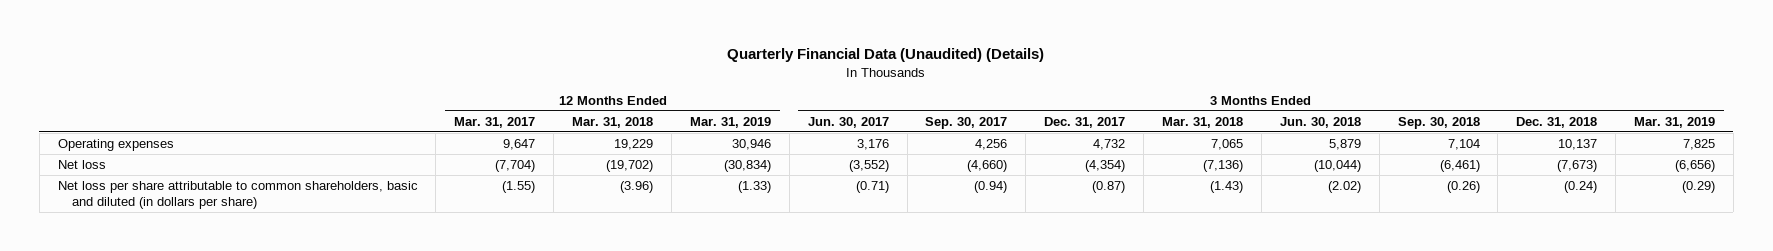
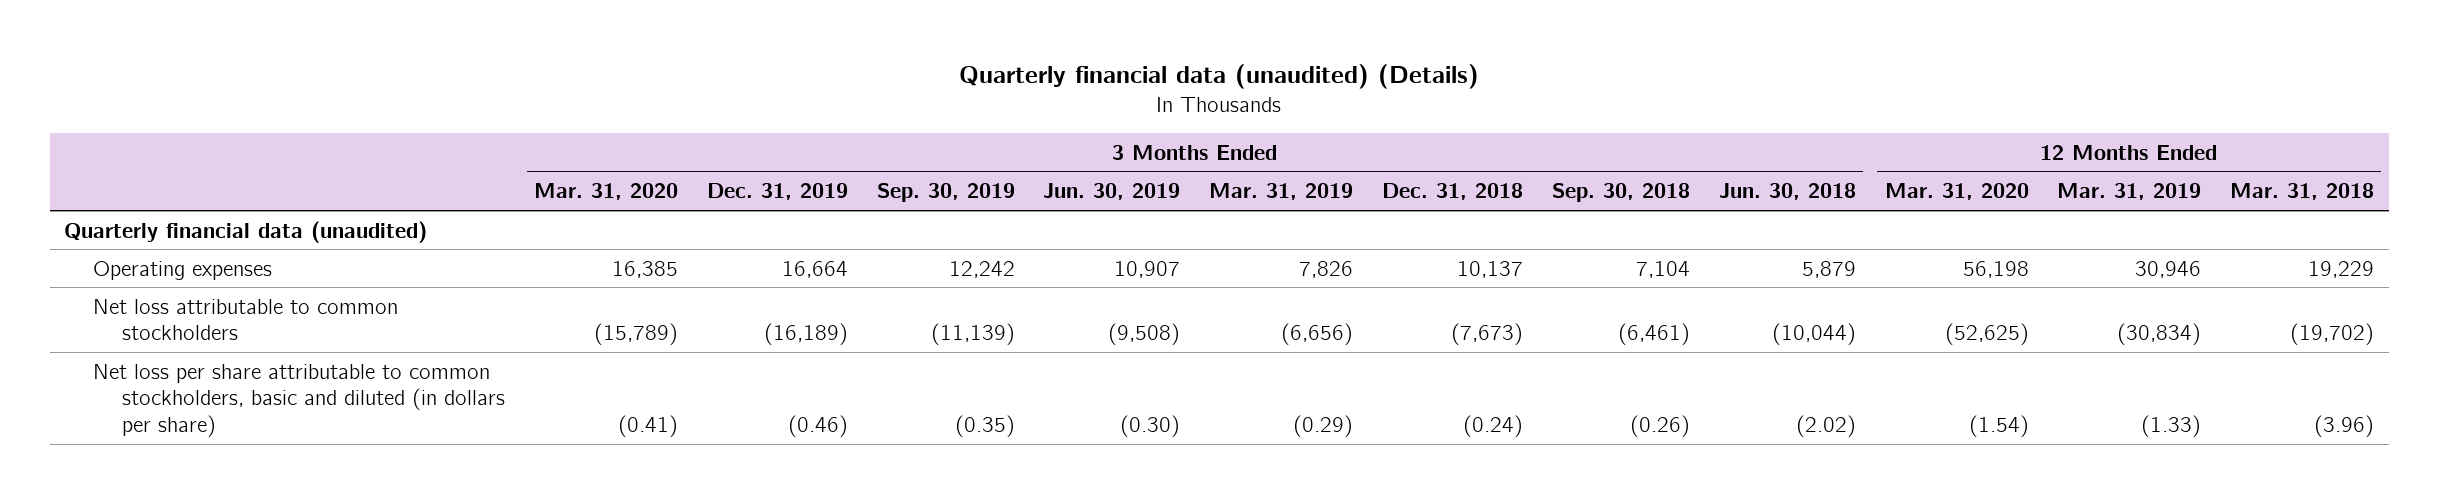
[727,48,1045,63] Quarterly Financial Data (Unaudited) (Details) -> [959,63,1480,89] Quarterly financial data (unaudited) (Details)
[454,116,536,128] Mar. 31, 2017 -> none
[807,116,889,128] Jun. 30, 2017 -> none
[925,116,1008,129] Sep. 30, 2017 -> none
[1044,116,1126,128] Dec. 31, 2017 -> none
[1161,116,1243,128] Mar. 31, 2018 -> none
none -> [534,183,679,201] Mar. 31, 2020
none -> [706,183,848,201] Dec. 31, 2019
none -> [876,183,1015,203] Sep. 30, 2019
none -> [1043,183,1181,201] Jun. 30, 2019
none -> [1884,183,2029,201] Mar. 31, 2020
none -> [64,220,428,243] Quarterly financial data (unaudited)
[1683,138,1716,150] 7,825 -> [1299,260,1354,278] 7,826
[57,159,106,169] Net loss -> [93,298,399,341] Net loss attributable to common stockholders
[57,180,418,210] Net loss per share attributable to common shareholders, basic and diluted (in dollars per share) -> [93,363,506,437] Net loss per share attributable to common stockholders, basic and diluted (in dollars per share)

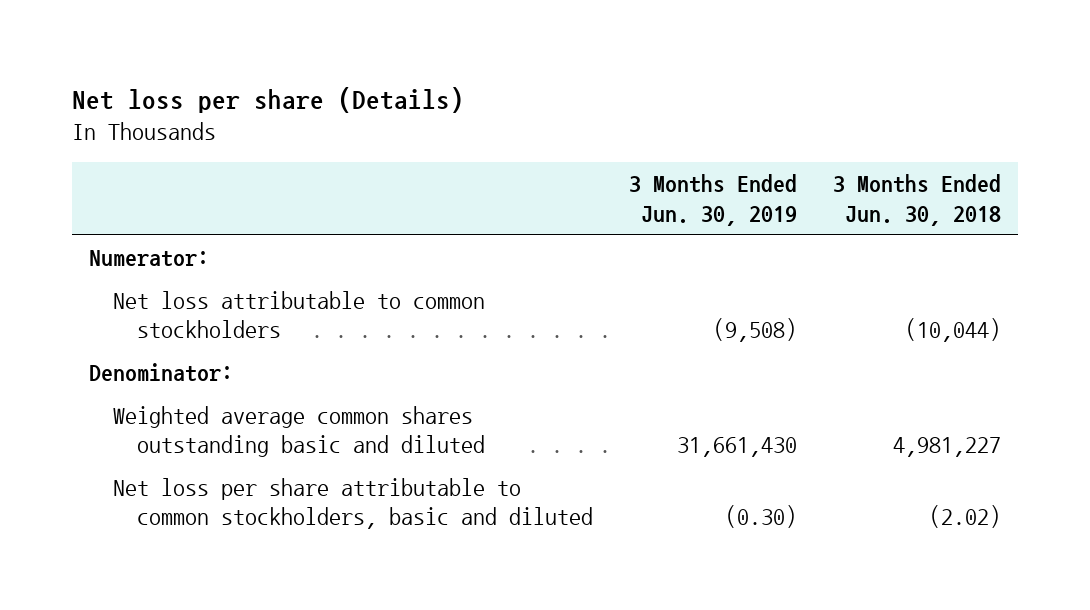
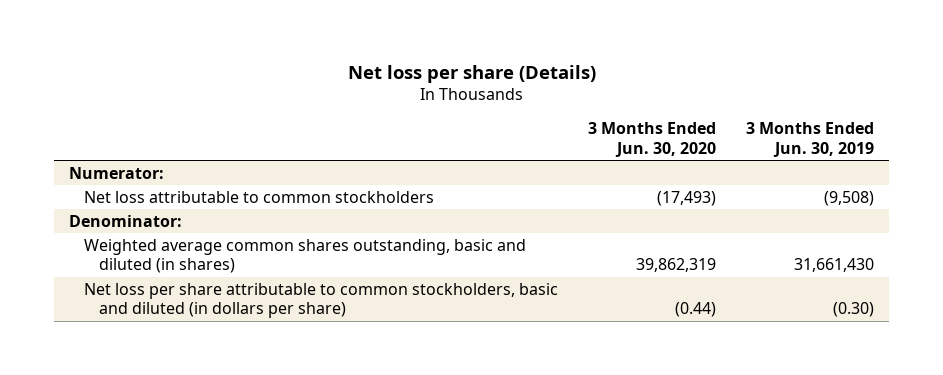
[832,174,1001,226] 3 Months Ended Jun. 30, 2018 -> none
none -> [588,122,717,157] 3 Months Ended Jun. 30, 2020
[113,405,486,458] Weighted average common shares outstanding basic and diluted -> [83,238,526,274] Weighted average common shares outstanding, basic and diluted (in shares)
[113,477,594,530] Net loss per share attributable to common stockholders, basic and diluted -> [83,282,558,319] Net loss per share attributable to common stockholders, basic and diluted (in dollars per share)

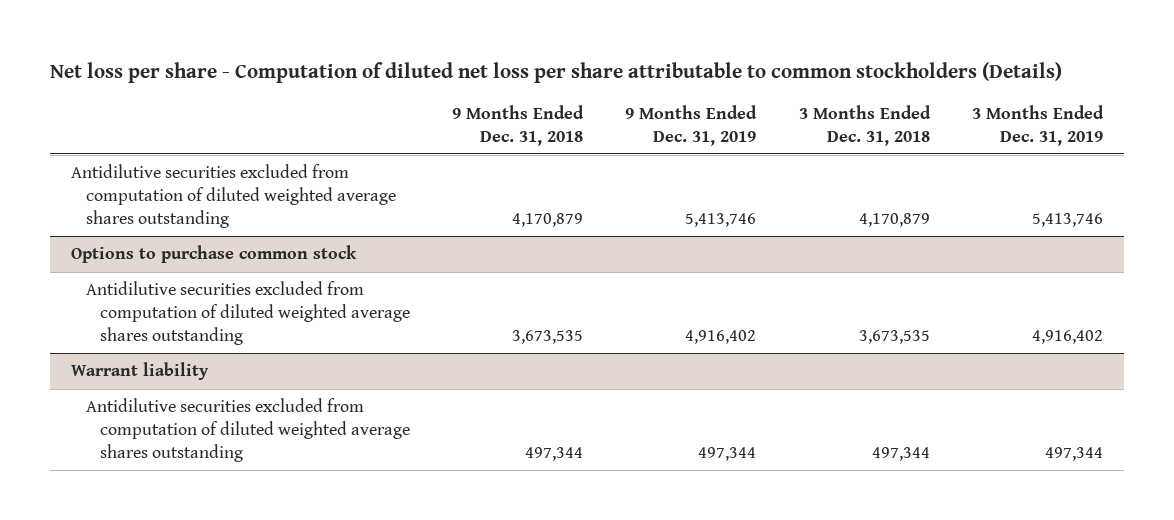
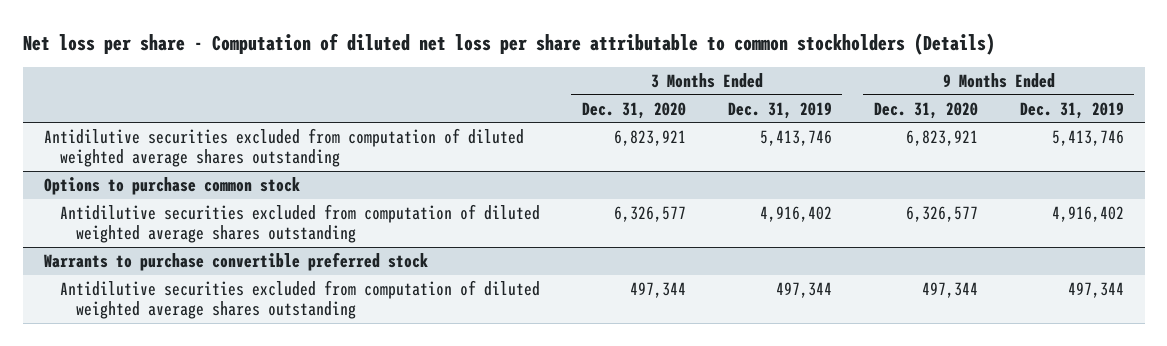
[452,104,585,146] 9 Months Ended Dec. 31, 2018 -> none
[798,104,931,146] 3 Months Ended Dec. 31, 2018 -> none
none -> [581,101,686,119] Dec. 31, 2020
none -> [873,101,978,119] Dec. 31, 2020
[71,362,210,381] Warrant liability -> [43,251,428,271] Warrants to purchase convertible preferred stock

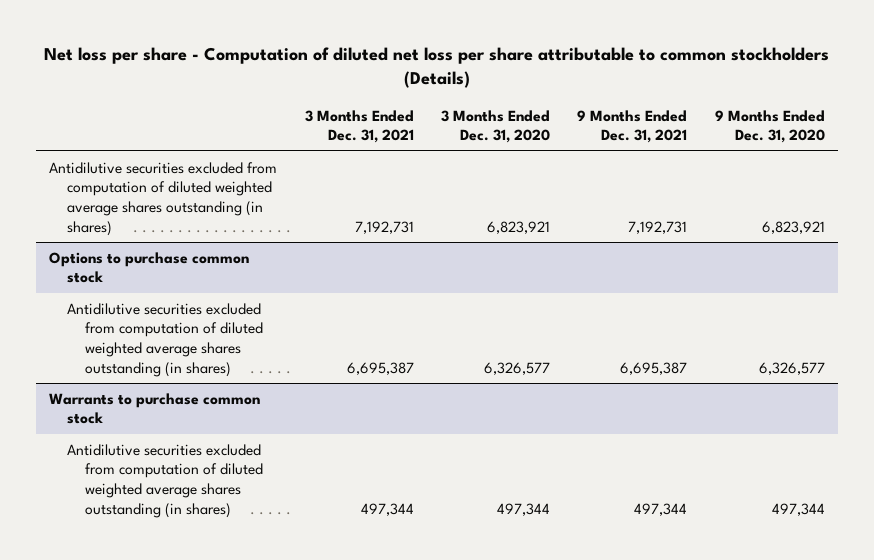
[727,101,832,119] Dec. 31, 2019 -> none
[1019,101,1124,119] Dec. 31, 2019 -> none
none -> [304,109,414,144] 3 Months Ended Dec. 31, 2021
none -> [577,109,688,144] 9 Months Ended Dec. 31, 2021
[43,127,524,168] Antidilutive securities excluded from computation of diluted weighted average shares outstanding -> [49,161,278,236] Antidilutive securities excluded from computation of diluted weighted average shares outstanding (in shares)
[59,203,540,244] Antidilutive securities excluded from computation of diluted weighted average shares outstanding -> [66,302,263,377] Antidilutive securities excluded from computation of diluted weighted average shares outstanding (in shares)
[43,251,428,271] Warrants to purchase convertible preferred stock -> [49,392,261,425] Warrants to purchase common stock
[59,279,540,320] Antidilutive securities excluded from computation of diluted weighted average shares outstanding -> [66,443,263,518] Antidilutive securities excluded from computation of diluted weighted average shares outstanding (in shares)

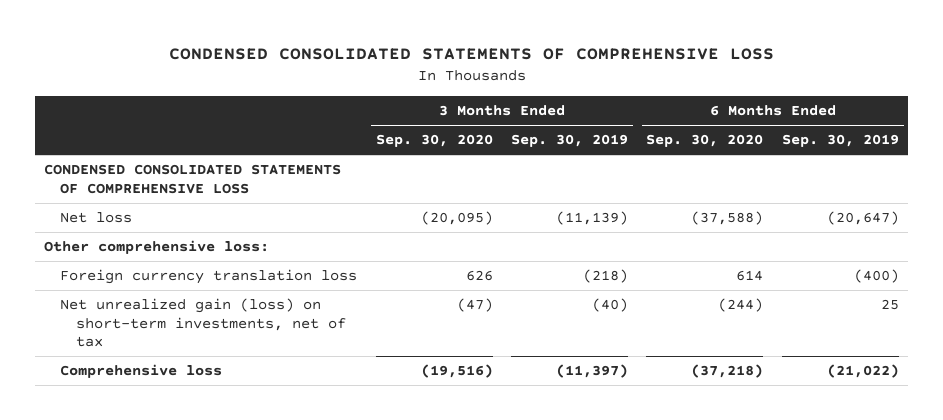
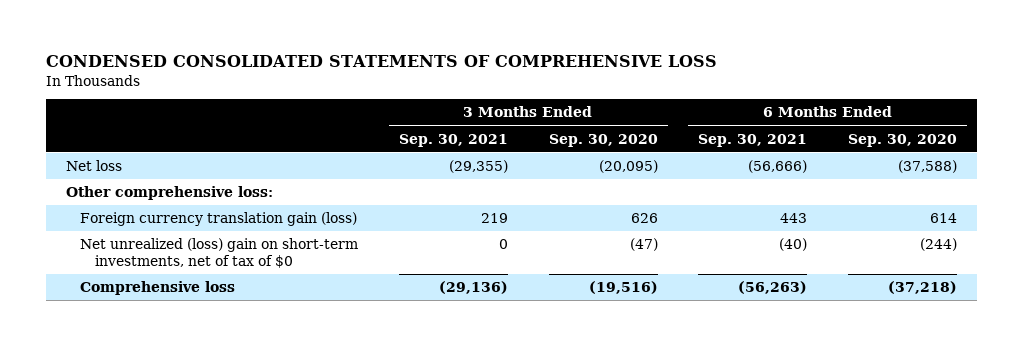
[511,134,629,148] Sep. 30, 2019 -> none
[781,134,899,148] Sep. 30, 2019 -> none
none -> [399,133,509,147] Sep. 30, 2021
none -> [698,133,808,147] Sep. 30, 2021
[44,164,342,194] CONDENSED CONSOLIDATED STATEMENTS OF COMPREHENSIVE LOSS -> none
[60,269,358,285] Foreign currency translation loss -> [80,212,358,227] Foreign currency translation gain (loss)
[60,298,346,347] Net unrealized gain (loss) on short-term investments, net of tax -> [80,238,359,269] Net unrealized (loss) gain on short-term investments, net of tax of $0

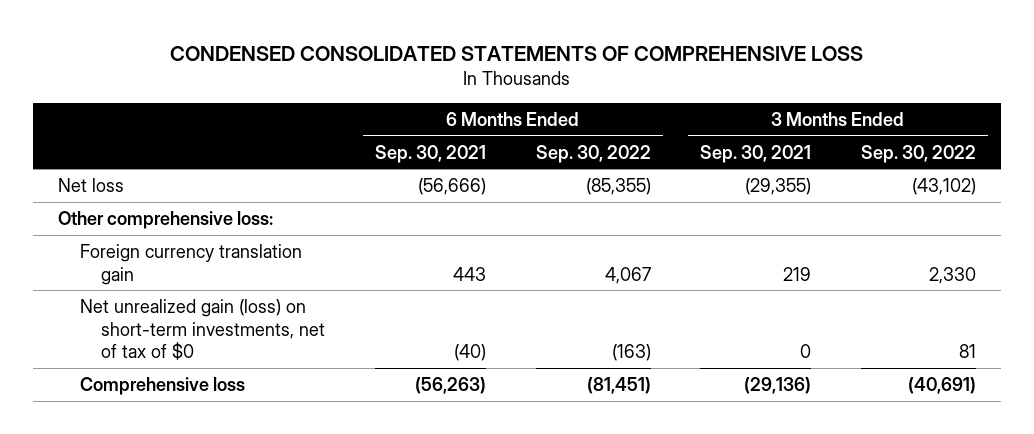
[548,133,658,147] Sep. 30, 2020 -> none
[847,133,957,147] Sep. 30, 2020 -> none
none -> [535,144,651,163] Sep. 30, 2022
none -> [860,144,976,163] Sep. 30, 2022
[80,212,358,227] Foreign currency translation gain (loss) -> [79,243,302,285] Foreign currency translation gain
[80,238,359,269] Net unrealized (loss) gain on short-term investments, net of tax of $0 -> [79,298,326,361] Net unrealized gain (loss) on short-term investments, net of tax of $0

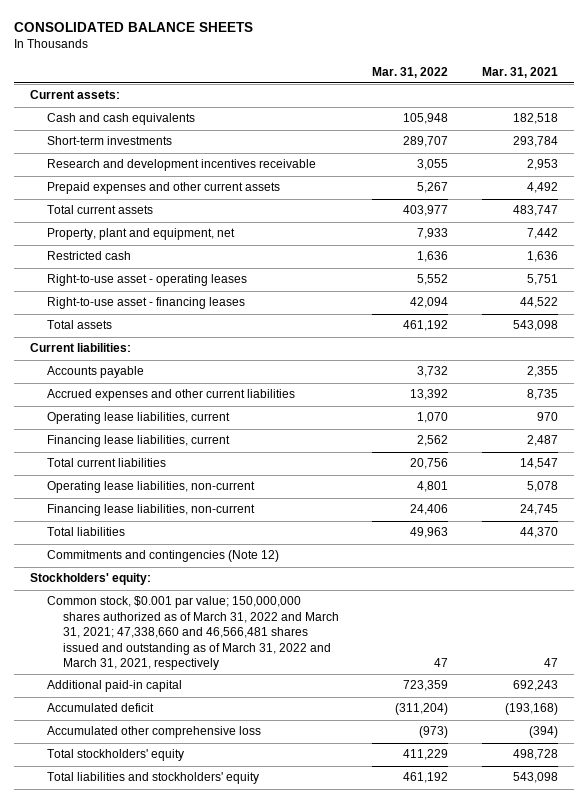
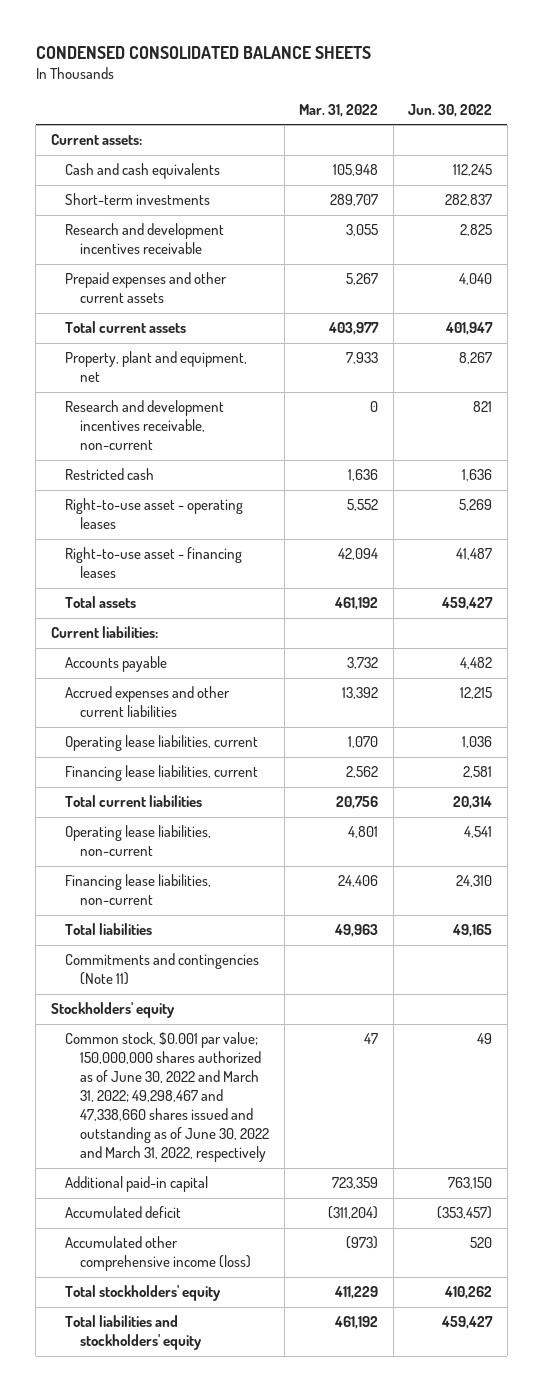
[13,22,253,33] CONSOLIDATED BALANCE SHEETS -> [35,46,371,60] CONDENSED CONSOLIDATED BALANCE SHEETS
[481,66,558,78] Mar. 31, 2021 -> none
none -> [408,103,493,117] Jun. 30, 2022
none -> [65,400,225,451] Research and development incentives receivable, non-current
[46,550,279,563] Commitments and contingencies (Note 12) -> [65,953,260,986] Commitments and contingencies (Note 11)
[30,573,152,586] Stockholders' equity: -> [50,1002,175,1019] Stockholders' equity
[46,596,340,671] Common stock, $0.001 par value; 150,000,000 shares authorized as of March 31, 2022 and March 31, 2021; 47,338,660 and 46,566,481 shares issued and outstanding as of March 31, 2022 and March 31, 2021, respectively -> [65,1032,269,1163] Common stock, $0.001 par value; 150,000,000 shares authorized as of June 30, 2022 and March 31, 2022; 49,298,467 and 47,338,660 shares issued and outstanding as of June 30, 2022 and March 31, 2022, respectively
[46,726,261,739] Accumulated other comprehensive loss -> [65,1236,251,1272] Accumulated other comprehensive income (loss)

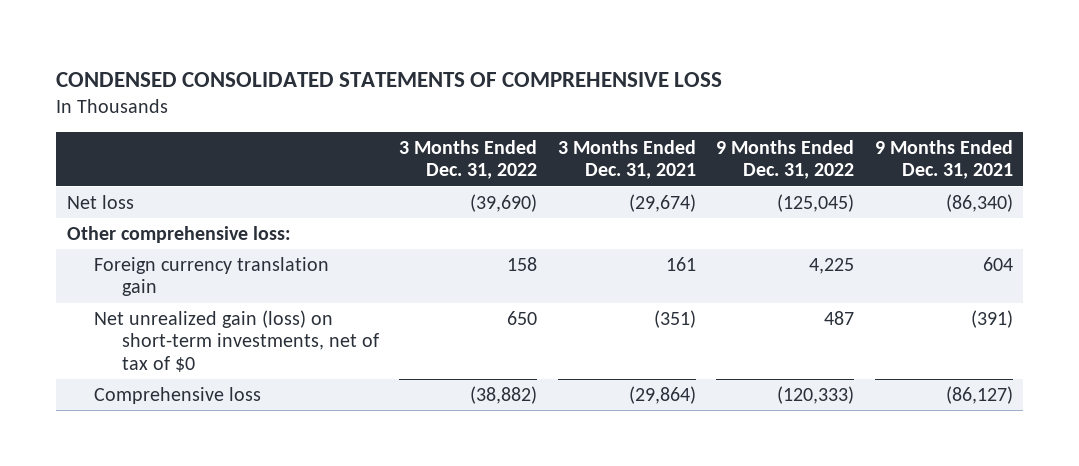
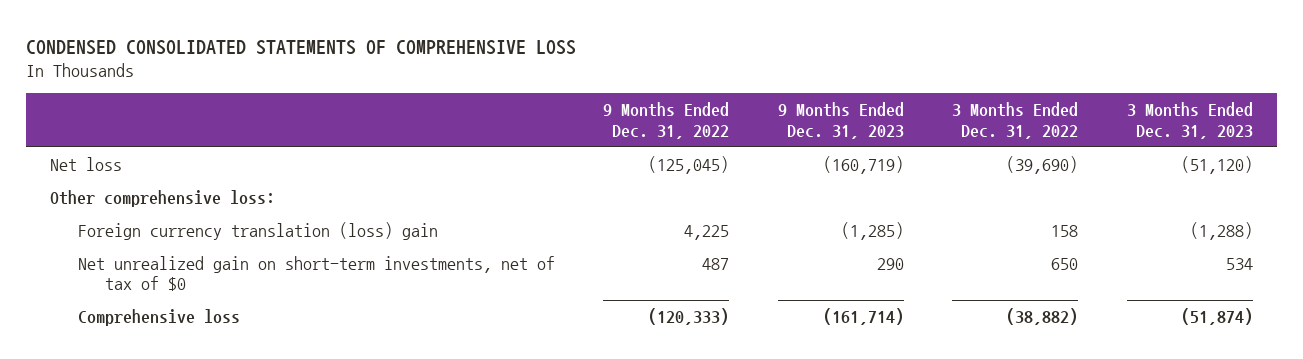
[557,140,696,180] 3 Months Ended Dec. 31, 2021 -> none
[874,140,1013,180] 9 Months Ended Dec. 31, 2021 -> none
none -> [777,102,904,139] 9 Months Ended Dec. 31, 2023
none -> [1126,102,1253,139] 3 Months Ended Dec. 31, 2023
[94,256,330,297] Foreign currency translation gain -> [77,222,438,241] Foreign currency translation (loss) gain
[94,309,379,372] Net unrealized gain (loss) on short-term investments, net of tax of $0 -> [77,256,555,292] Net unrealized gain on short-term investments, net of tax of $0

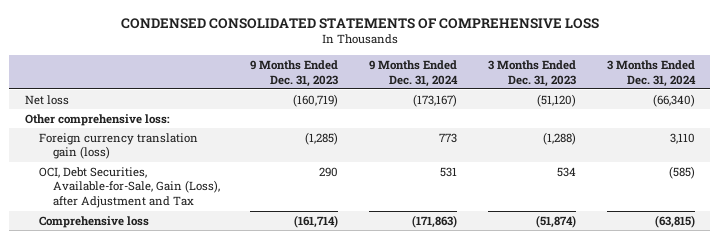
[603,102,730,139] 9 Months Ended Dec. 31, 2022 -> none
[952,102,1079,139] 3 Months Ended Dec. 31, 2022 -> none
none -> [369,59,459,87] 9 Months Ended Dec. 31, 2024
none -> [606,59,696,87] 3 Months Ended Dec. 31, 2024
[77,222,438,241] Foreign currency translation (loss) gain -> [38,132,198,160] Foreign currency translation gain (loss)
[77,256,555,292] Net unrealized gain on short-term investments, net of tax of $0 -> [38,166,220,209] OCI, Debt Securities, Available-for-Sale, Gain (Loss), after Adjustment and Tax

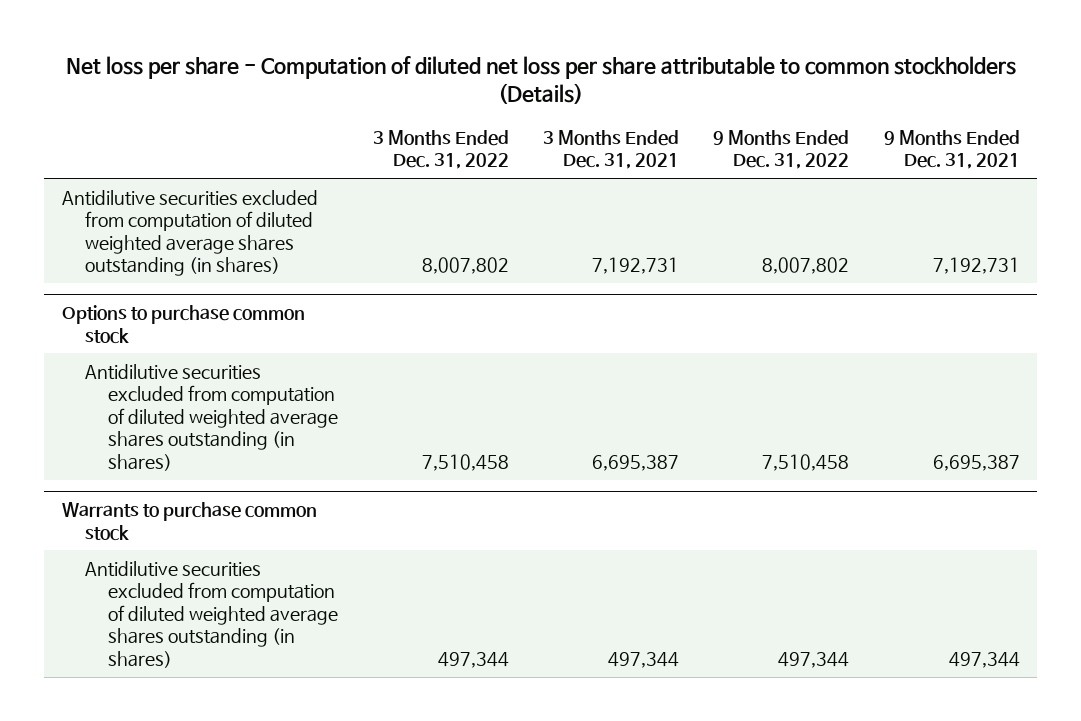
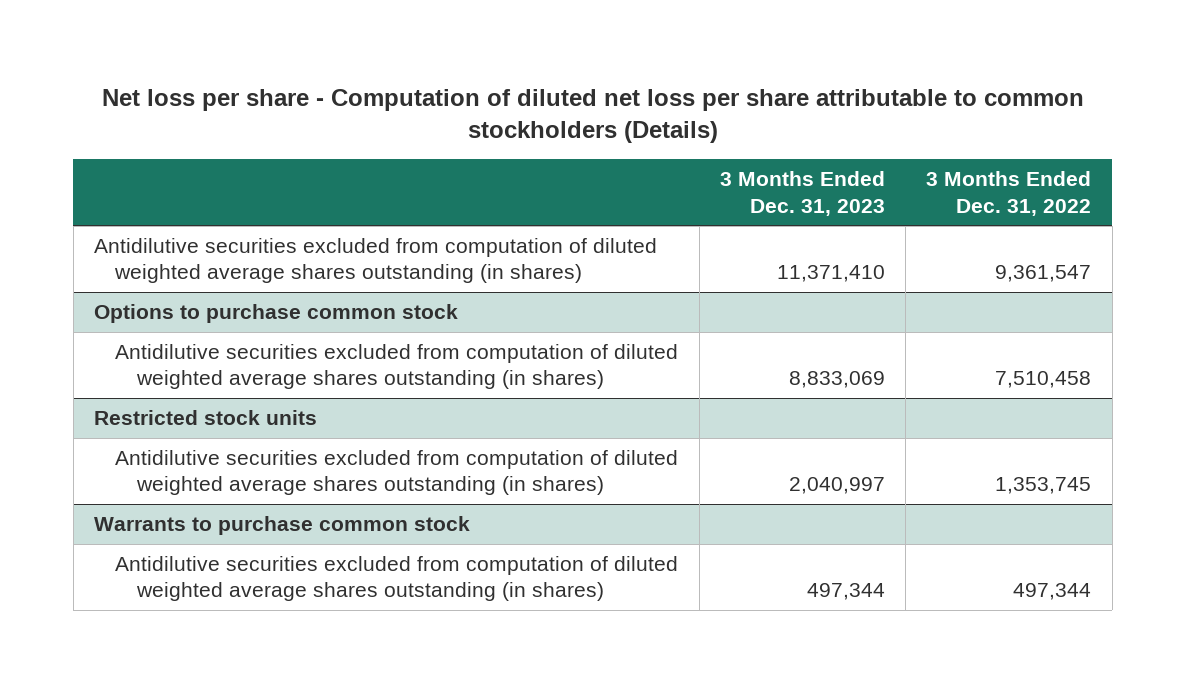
[542,129,679,170] 3 Months Ended Dec. 31, 2021 -> none
[713,129,850,170] 9 Months Ended Dec. 31, 2022 -> none
[883,129,1020,170] 9 Months Ended Dec. 31, 2021 -> none
none -> [719,171,885,216] 3 Months Ended Dec. 31, 2023
[421,257,509,275] 8,007,802 -> [995,265,1092,283] 9,361,547
none -> [93,410,317,426] Restricted stock units
none -> [115,450,679,496] Antidilutive securities excluded from computation of diluted weighted average shares outstanding (in shares)

